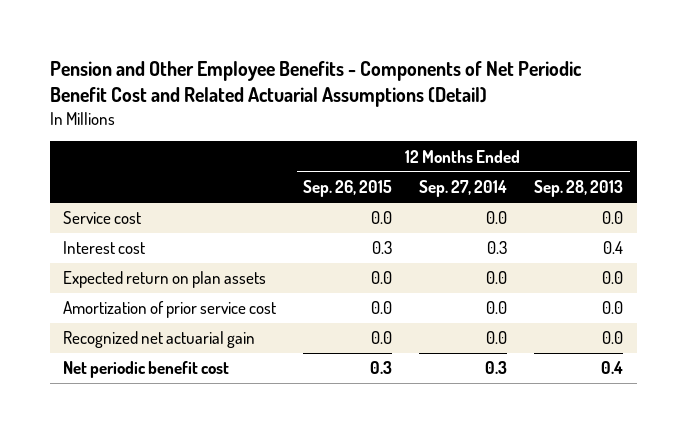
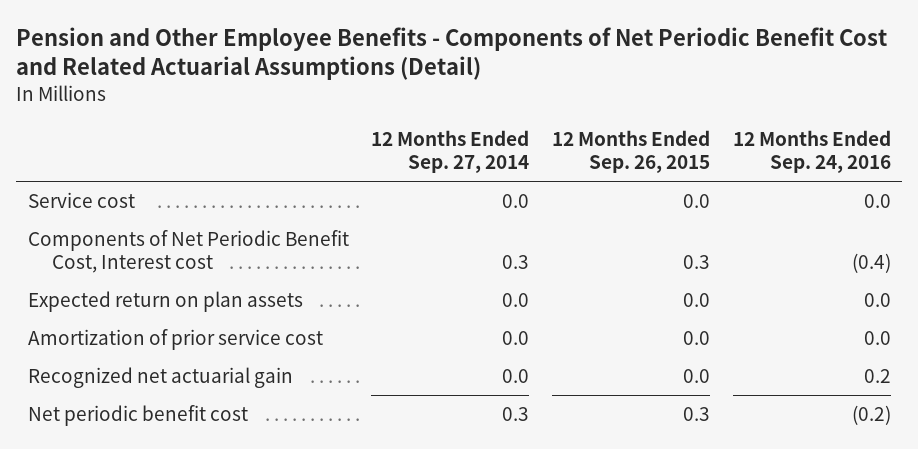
[534,180,624,198] Sep. 28, 2013 -> none
none -> [732,130,891,174] 12 Months Ended Sep. 24, 2016
[63,241,146,255] Interest cost -> none
none -> [27,229,349,273] Components of Net Periodic Benefit Cost, Interest cost

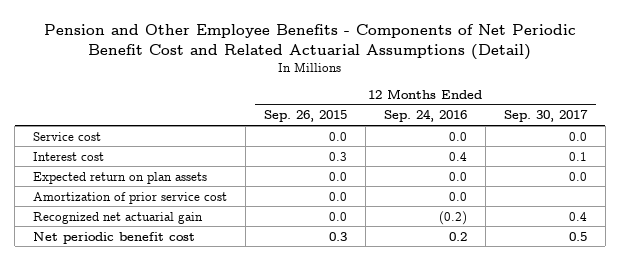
[371,130,530,174] 12 Months Ended Sep. 27, 2014 -> none
none -> [503,110,588,123] Sep. 30, 2017
[27,229,349,273] Components of Net Periodic Benefit Cost, Interest cost -> [33,151,105,161] Interest cost
[851,252,891,273] (0.4) -> [448,151,467,161] 0.4
[863,368,891,383] 0.2 -> [438,210,467,225] (0.2)
[851,404,891,425] (0.2) -> [448,231,467,241] 0.2

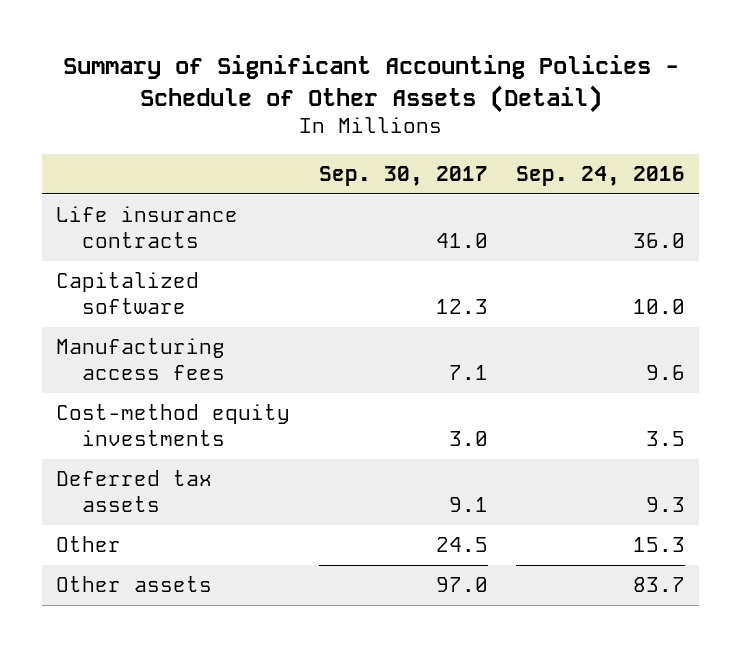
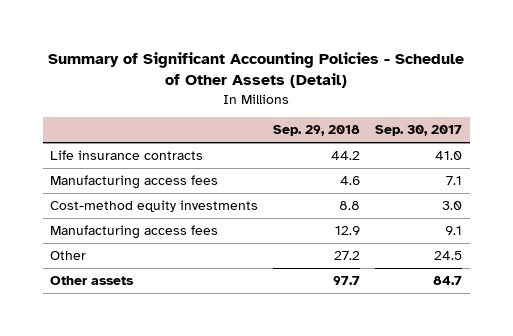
[516,165,686,186] Sep. 24, 2016 -> none
none -> [273,125,361,137] Sep. 29, 2018
[56,272,200,315] Capitalized software -> none
[56,470,213,513] Deferred tax assets -> [50,225,219,240] Manufacturing access fees
[435,577,488,593] 97.0 -> [433,276,463,286] 84.7

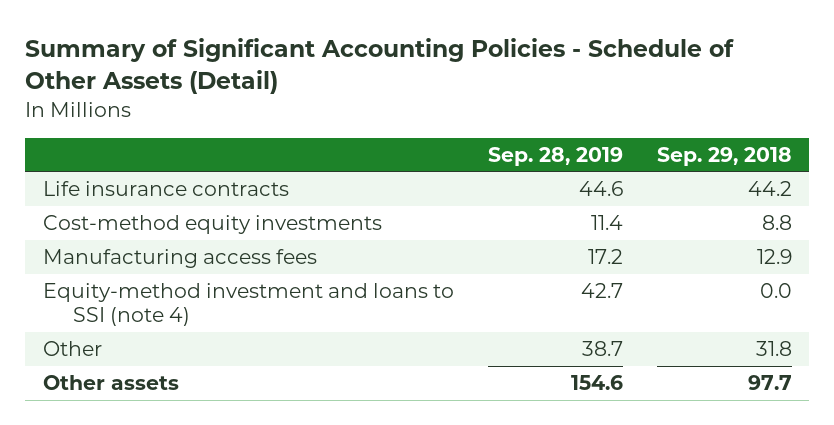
[375,125,463,137] Sep. 30, 2017 -> none
none -> [487,146,623,166] Sep. 28, 2019
[50,175,219,190] Manufacturing access fees -> none
none -> [42,283,454,326] Equity-method investment and loans to SSI (note 4)
[334,251,361,261] 27.2 -> [755,341,792,357] 31.8

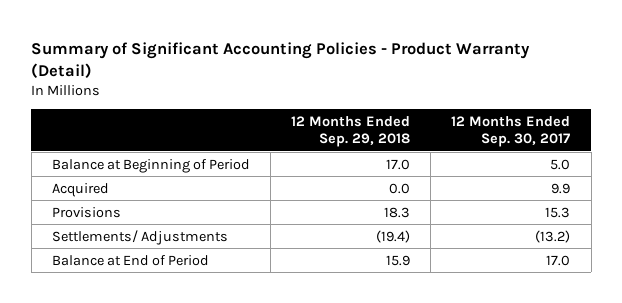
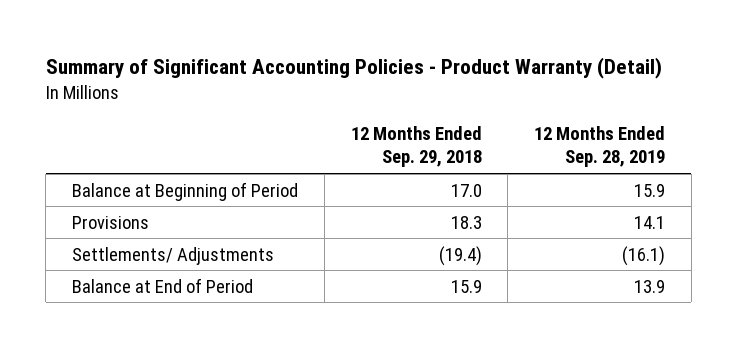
[451,115,571,148] 12 Months Ended Sep. 30, 2017 -> none
none -> [533,125,665,168] 12 Months Ended Sep. 28, 2019
[51,182,109,197] Acquired -> none

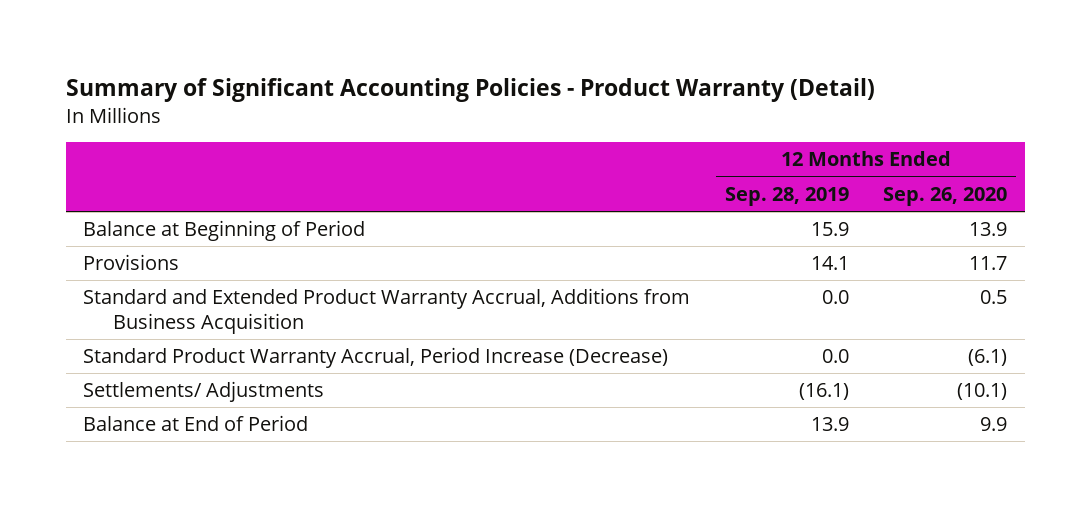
[350,125,482,168] 12 Months Ended Sep. 29, 2018 -> none
none -> [883,186,1008,206] Sep. 26, 2020
none -> [82,288,690,334] Standard and Extended Product Warranty Accrual, Additions from Business Acquisition
none -> [82,347,668,369] Standard Product Warranty Accrual, Period Increase (Decrease)

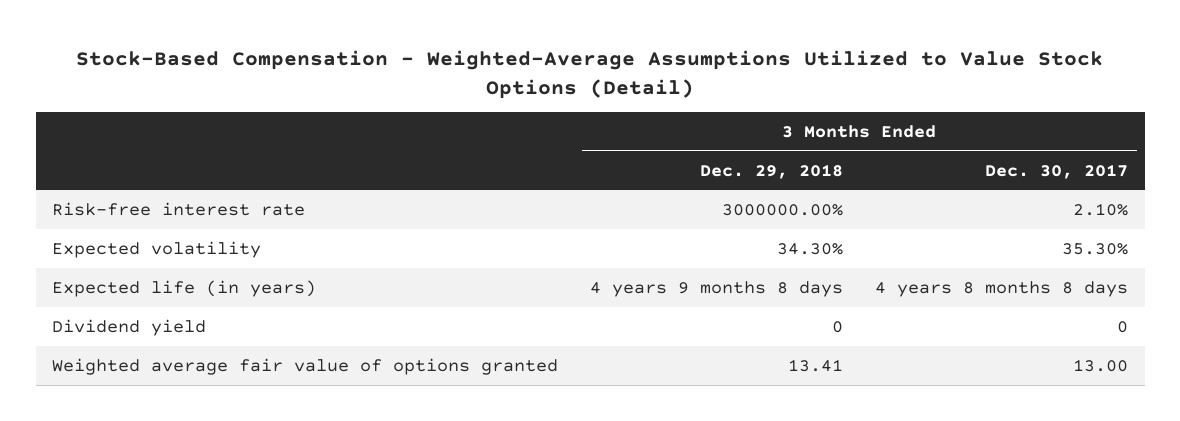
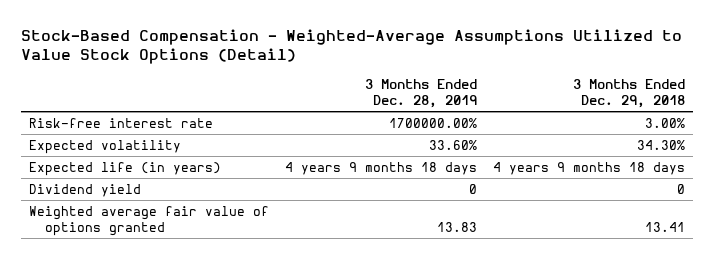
[985,163,1129,179] Dec. 30, 2017 -> none
none -> [364,79,477,108] 3 Months Ended Dec. 28, 2019
[722,203,844,216] 3000000.00% -> [644,117,685,128] 3.00%
[590,280,844,297] 4 years 9 months 8 days -> [492,161,685,175] 4 years 9 months 18 days

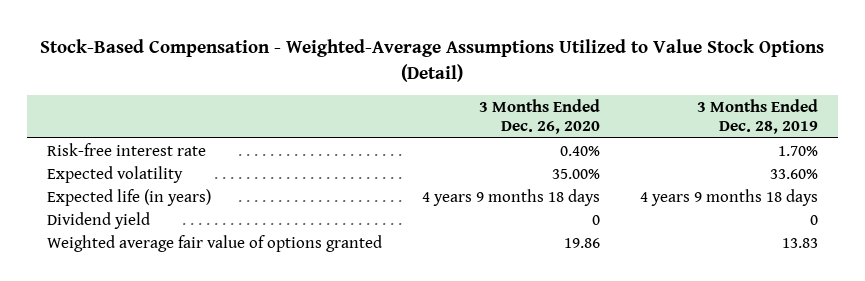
[572,79,685,108] 3 Months Ended Dec. 29, 2018 -> none
none -> [478,99,600,135] 3 Months Ended Dec. 26, 2020
[388,117,477,128] 1700000.00% -> [778,145,819,156] 1.70%

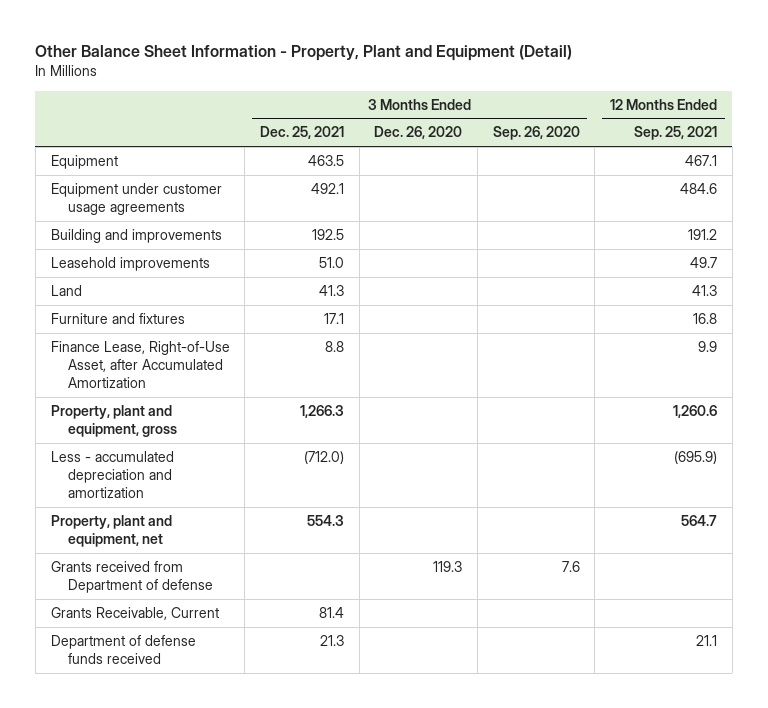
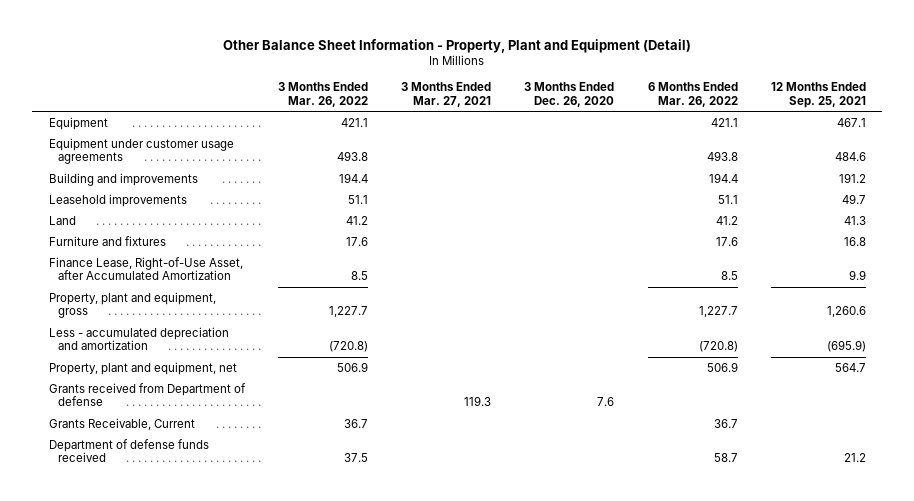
[260,126,345,140] Dec. 25, 2021 -> none
[492,126,580,141] Sep. 26, 2020 -> none
none -> [277,82,368,107] 3 Months Ended Mar. 26, 2022
none -> [401,82,492,107] 3 Months Ended Mar. 27, 2021
none -> [647,82,738,107] 6 Months Ended Mar. 26, 2022
[433,561,463,573] 119.3 -> [597,397,615,407] 7.6
[696,635,718,647] 21.1 -> [843,453,866,463] 21.2

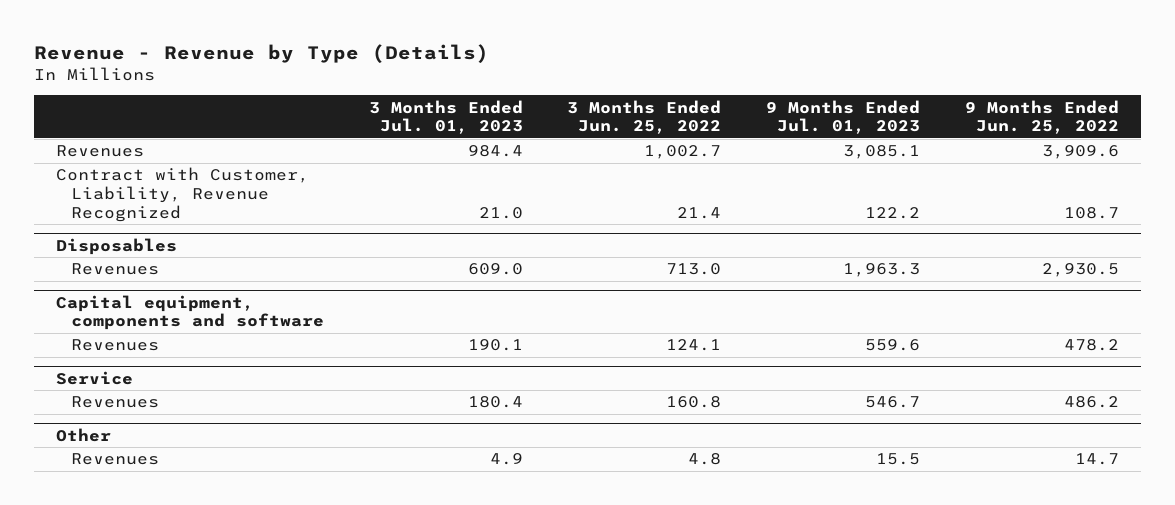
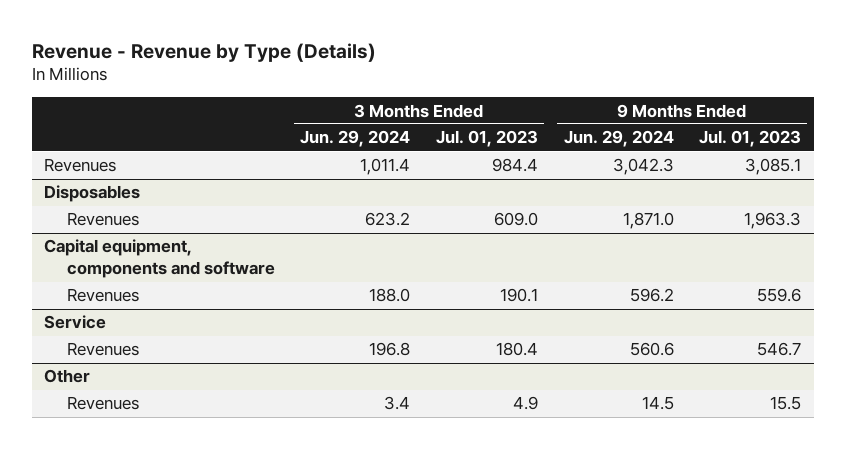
[567,99,722,135] 3 Months Ended Jun. 25, 2022 -> none
[964,99,1119,135] 9 Months Ended Jun. 25, 2022 -> none
none -> [300,130,411,148] Jun. 29, 2024
none -> [563,130,674,148] Jun. 29, 2024
[56,167,310,222] Contract with Customer, Liability, Revenue Recognized -> none

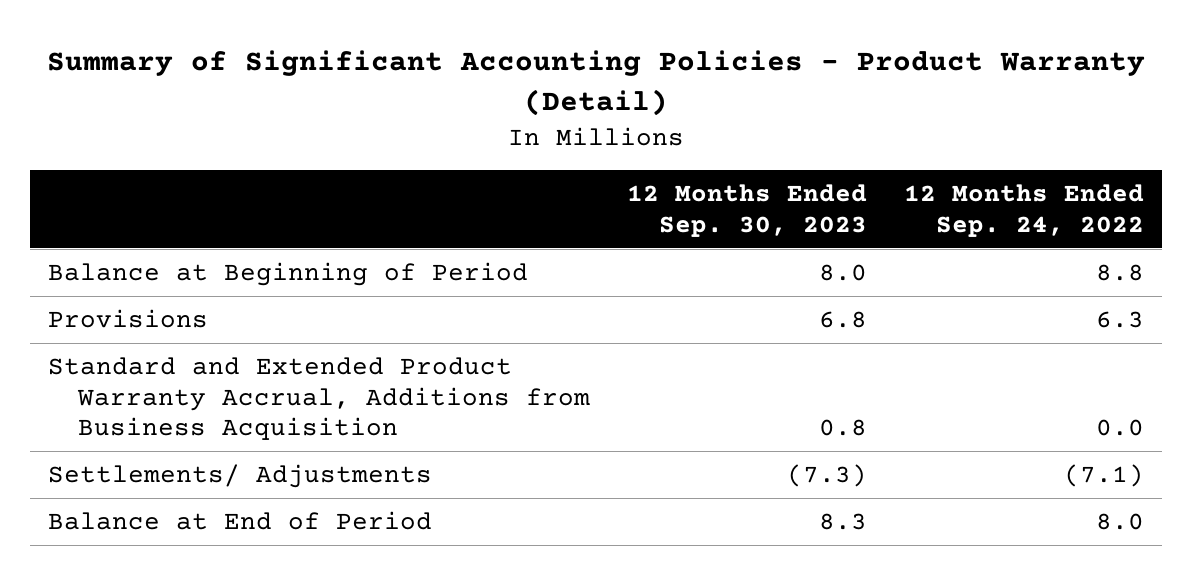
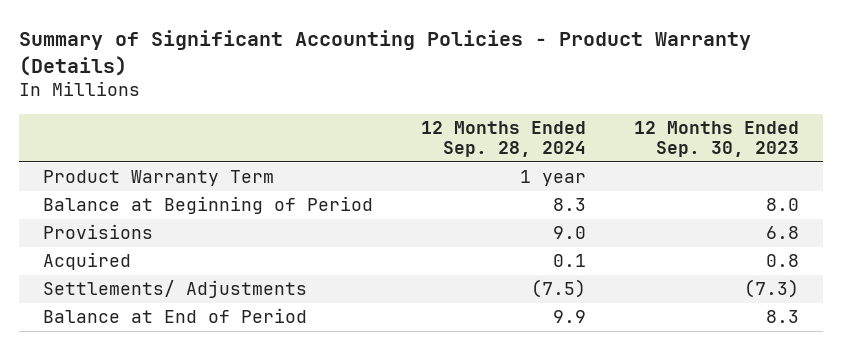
[46,49,1145,116] Summary of Significant Accounting Policies - Product Warranty (Detail) -> [18,29,751,76] Summary of Significant Accounting Policies - Product Warranty (Details)
[903,184,1144,237] 12 Months Ended Sep. 24, 2022 -> none
none -> [420,121,586,158] 12 Months Ended Sep. 28, 2024
none -> [42,170,274,187] Product Warranty Term
[48,356,591,441] Standard and Extended Product Warranty Accrual, Additions from Business Acquisition -> [42,252,131,271] Acquired

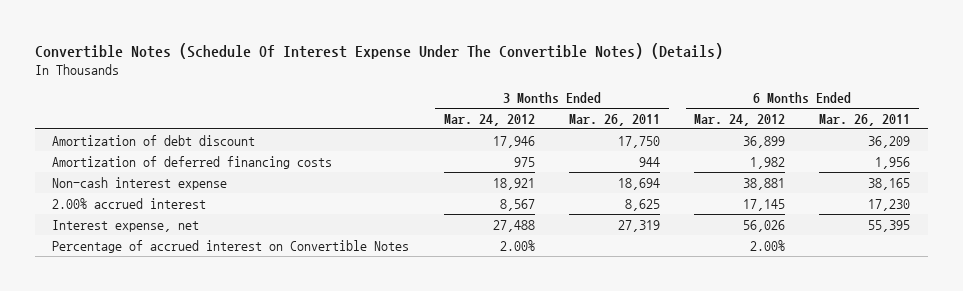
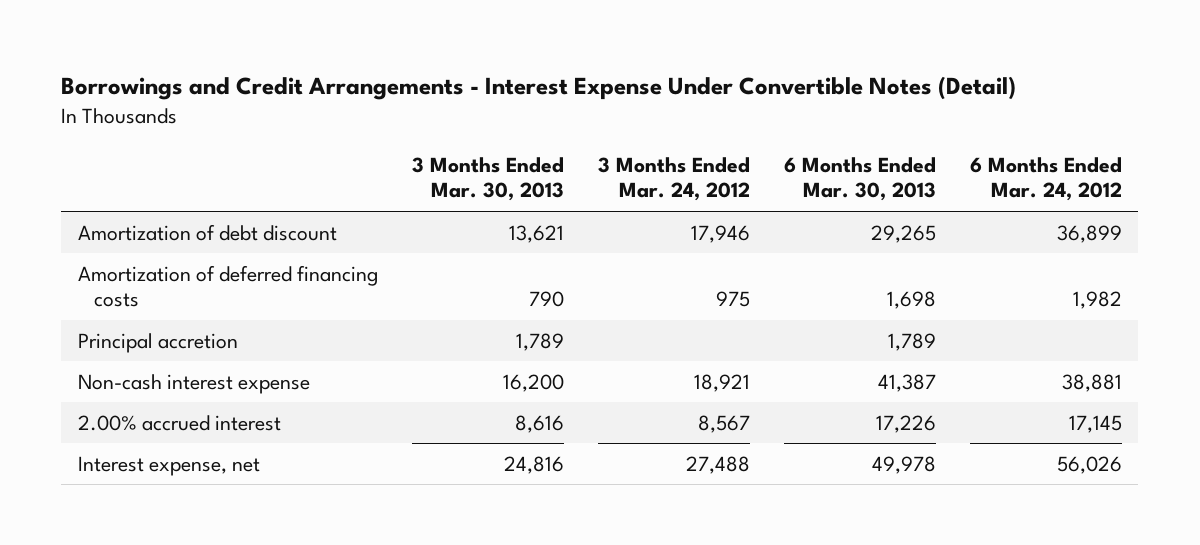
[35,42,724,59] Convertible Notes (Schedule Of Interest Expense Under The Convertible Notes) (Details) -> [61,76,1017,101] Borrowings and Credit Arrangements - Interest Expense Under Convertible Notes (Detail)
[568,113,660,126] Mar. 26, 2011 -> none
[819,113,911,126] Mar. 26, 2011 -> none
none -> [411,156,564,202] 3 Months Ended Mar. 30, 2013
none -> [783,156,936,202] 6 Months Ended Mar. 30, 2013
none -> [78,332,239,353] Principal accretion
[52,239,410,253] Percentage of accrued interest on Convertible Notes -> none

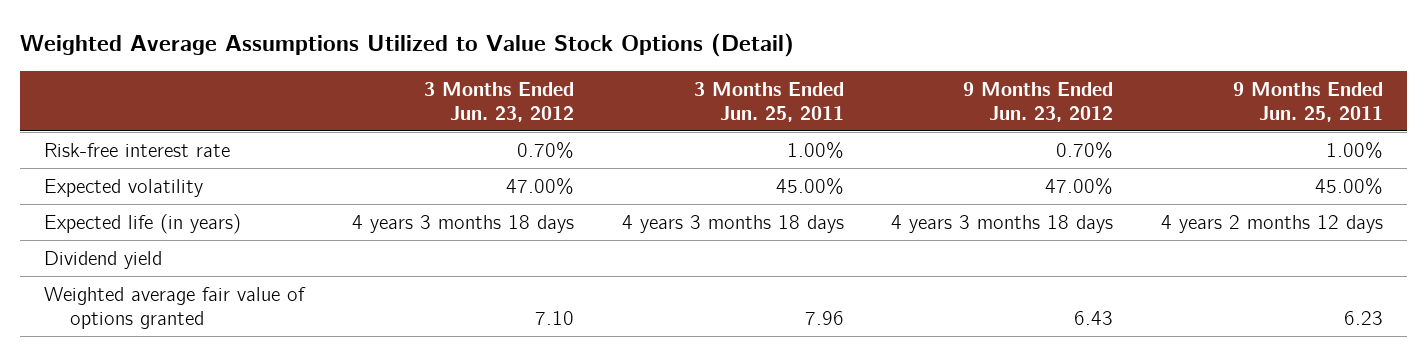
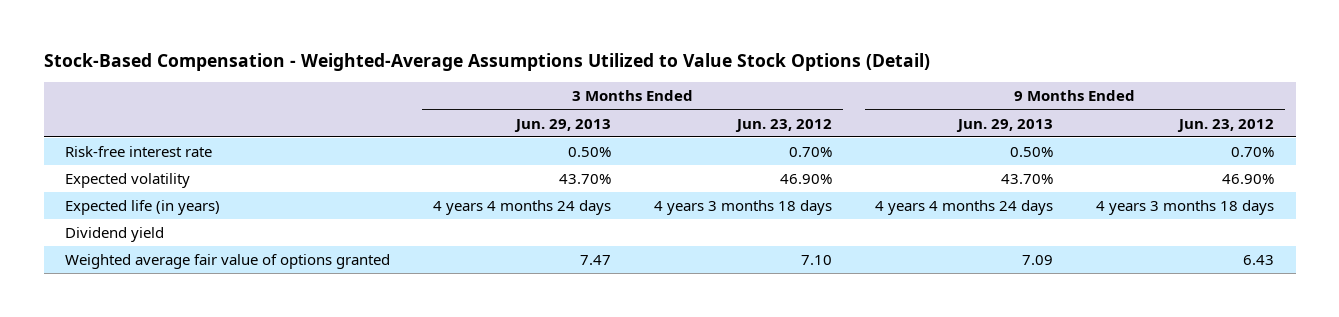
[20,32,795,57] Weighted Average Assumptions Utilized to Value Stock Options (Detail) -> [43,53,930,72] Stock-Based Compensation - Weighted-Average Assumptions Utilized to Value Stock Options (Detail)
[693,81,844,122] 3 Months Ended Jun. 25, 2011 -> none
[1233,81,1384,122] 9 Months Ended Jun. 25, 2011 -> none
none -> [514,118,612,132] Jun. 29, 2013
none -> [956,118,1054,132] Jun. 29, 2013
[505,177,574,195] 47.00% -> [780,174,833,185] 46.90%
[1045,177,1114,195] 47.00% -> [1222,174,1275,185] 46.90%

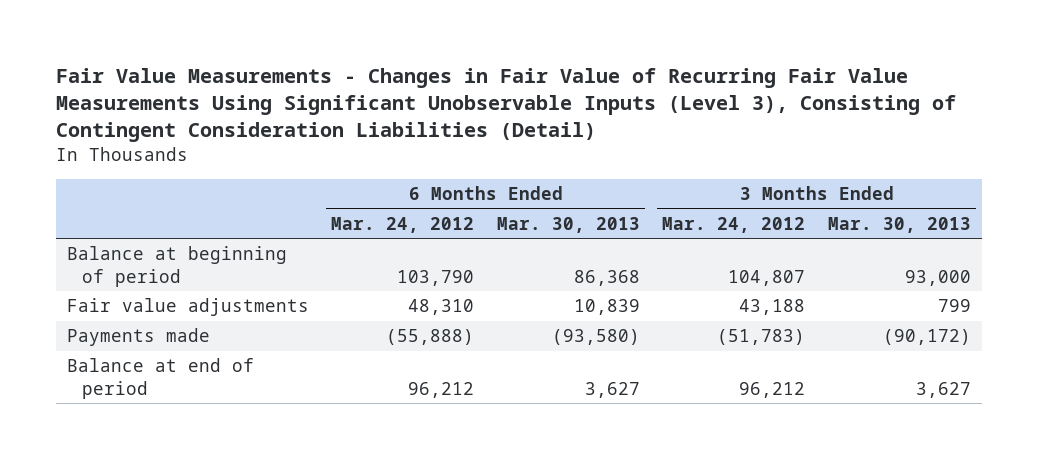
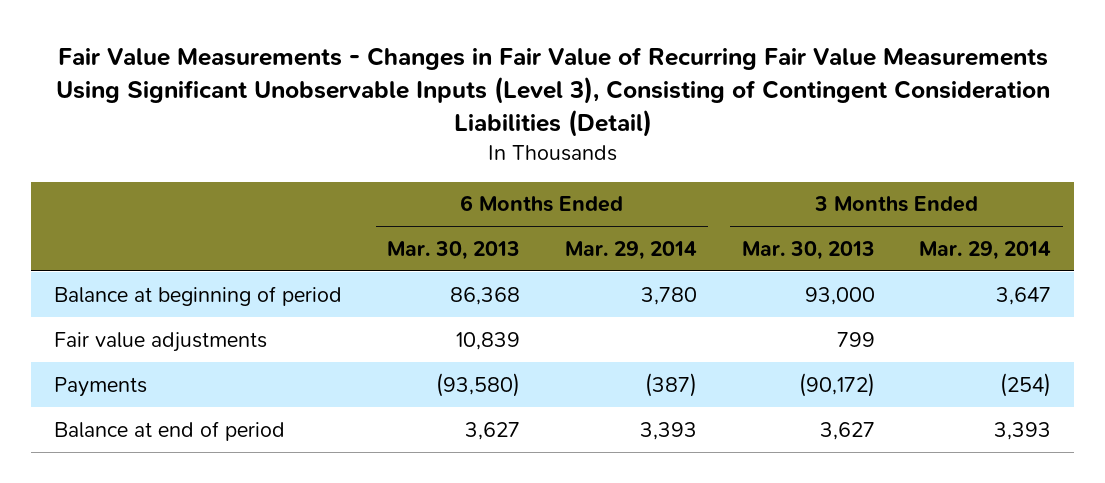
[331,216,475,233] Mar. 24, 2012 -> none
[662,216,806,233] Mar. 24, 2012 -> none
none -> [564,240,697,260] Mar. 29, 2014
none -> [919,240,1052,260] Mar. 29, 2014
[66,328,210,347] Payments made -> [53,376,147,397] Payments

